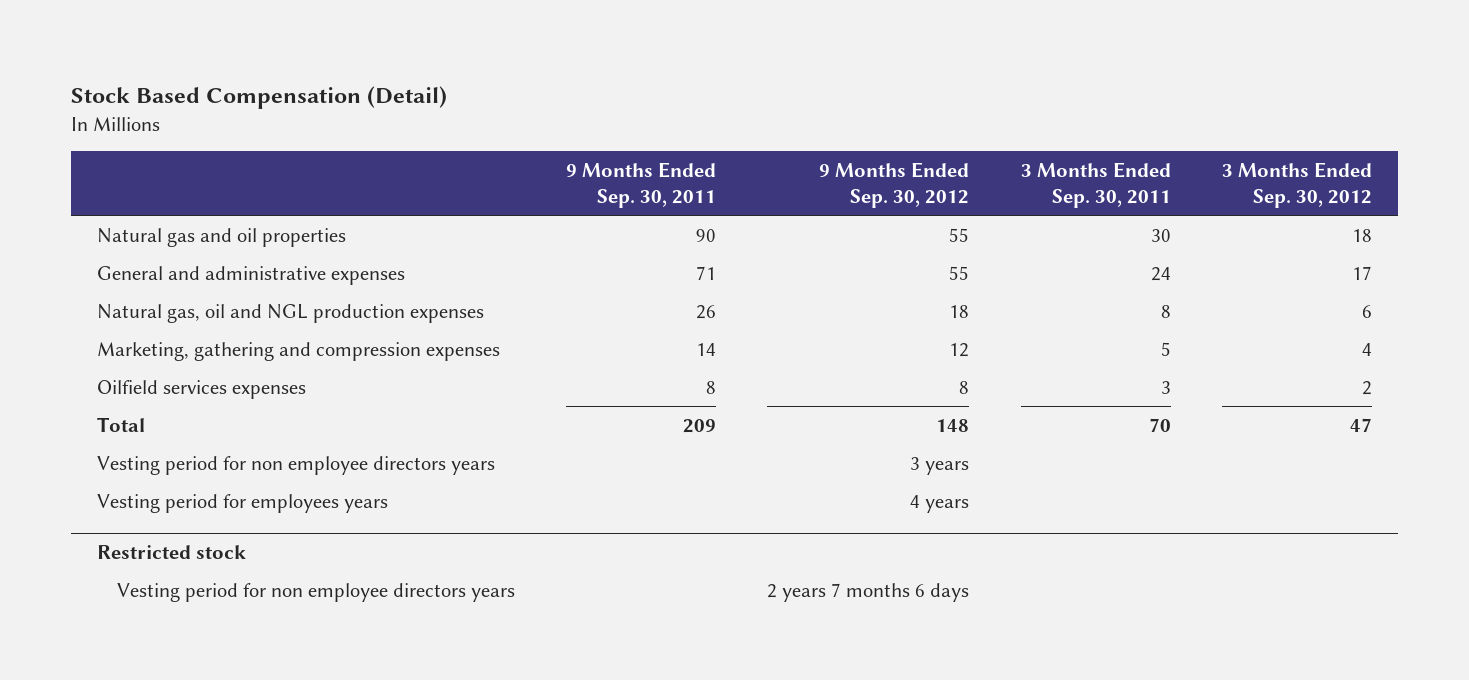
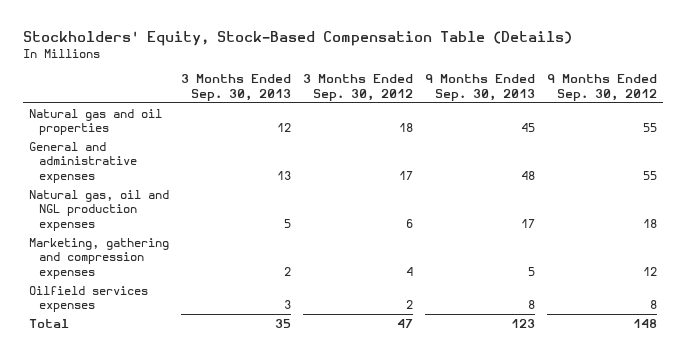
[70,85,447,109] Stock Based Compensation (Detail) -> [23,30,573,46] Stockholders' Equity, Stock-Based Compensation Table (Details)
[565,161,716,209] 9 Months Ended Sep. 30, 2011 -> none
[1020,161,1171,209] 3 Months Ended Sep. 30, 2011 -> none
none -> [181,74,292,101] 3 Months Ended Sep. 30, 2013
none -> [424,74,535,101] 9 Months Ended Sep. 30, 2013
[96,455,495,475] Vesting period for non employee directors years -> none
[96,493,388,513] Vesting period for employees years -> none
[96,544,246,559] Restricted stock -> none
[116,582,515,602] Vesting period for non employee directors years -> none

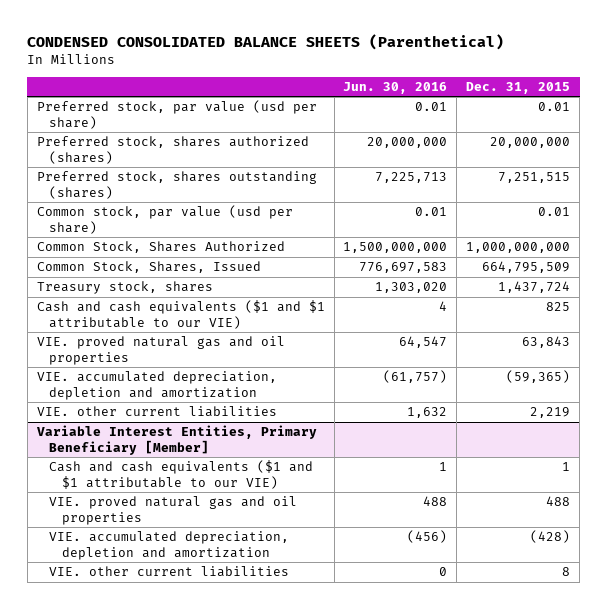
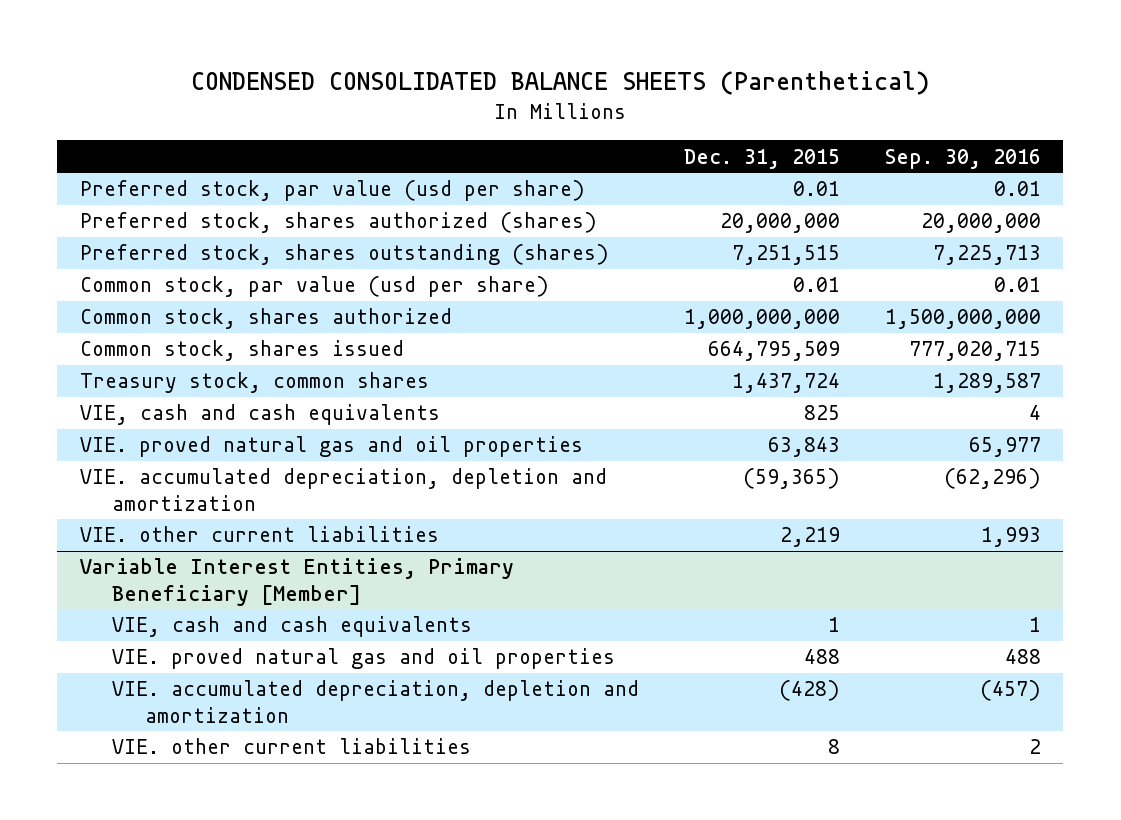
[343,82,448,95] Jun. 30, 2016 -> none
none -> [884,148,1041,169] Sep. 30, 2016
[36,241,285,254] Common Stock, Shares Authorized -> [79,308,452,330] Common stock, shares authorized
[36,261,261,274] Common Stock, Shares, Issued -> [79,340,404,362] Common stock, shares issued
[36,281,213,295] Treasury stock, shares -> [79,372,429,394] Treasury stock, common shares
[36,300,325,330] Cash and cash equivalents ($1 and $1 attributable to our VIE) -> [79,404,440,426] VIE, cash and cash equivalents
[49,460,314,490] Cash and cash equivalents ($1 and $1 attributable to our VIE) -> [112,616,473,638] VIE, cash and cash equivalents

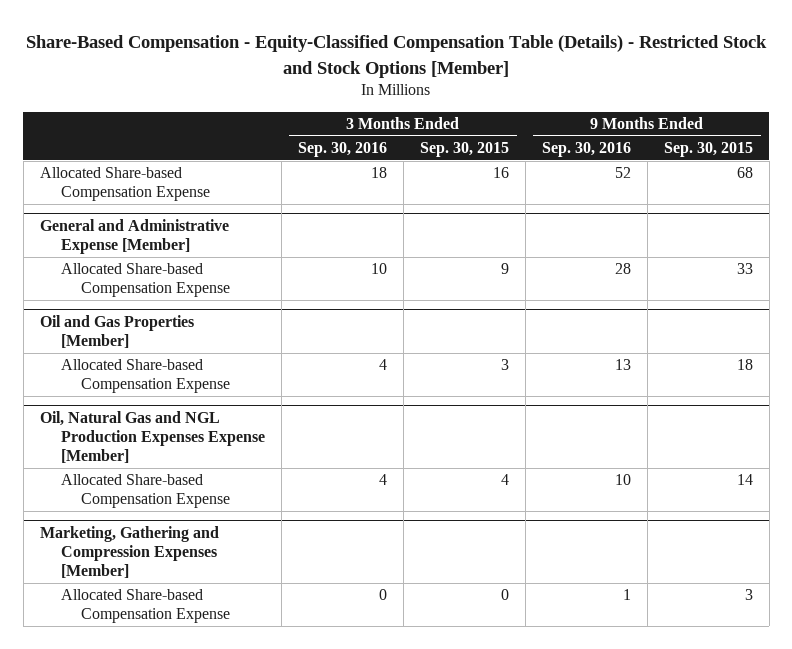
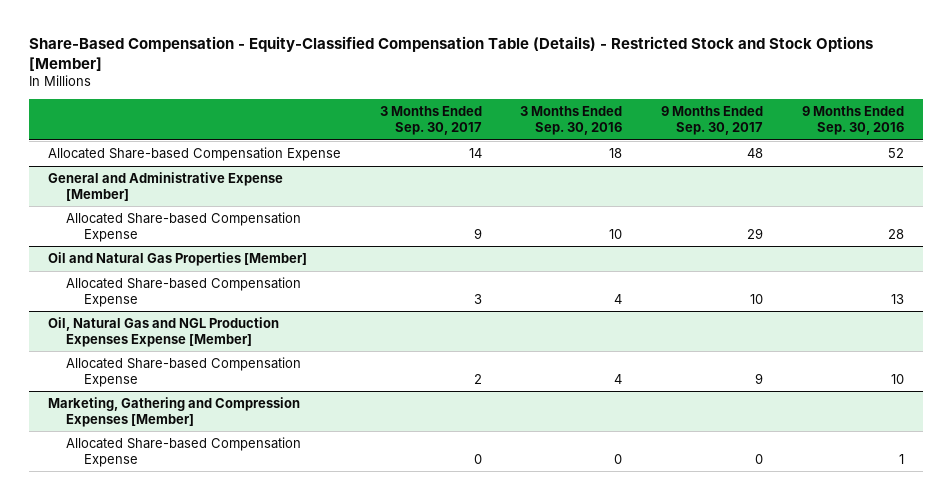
[419,141,509,157] Sep. 30, 2015 -> none
[663,141,753,157] Sep. 30, 2015 -> none
none -> [379,106,482,135] 3 Months Ended Sep. 30, 2017
none -> [661,106,764,135] 9 Months Ended Sep. 30, 2017
[39,314,194,349] Oil and Gas Properties [Member] -> [48,252,308,267] Oil and Natural Gas Properties [Member]

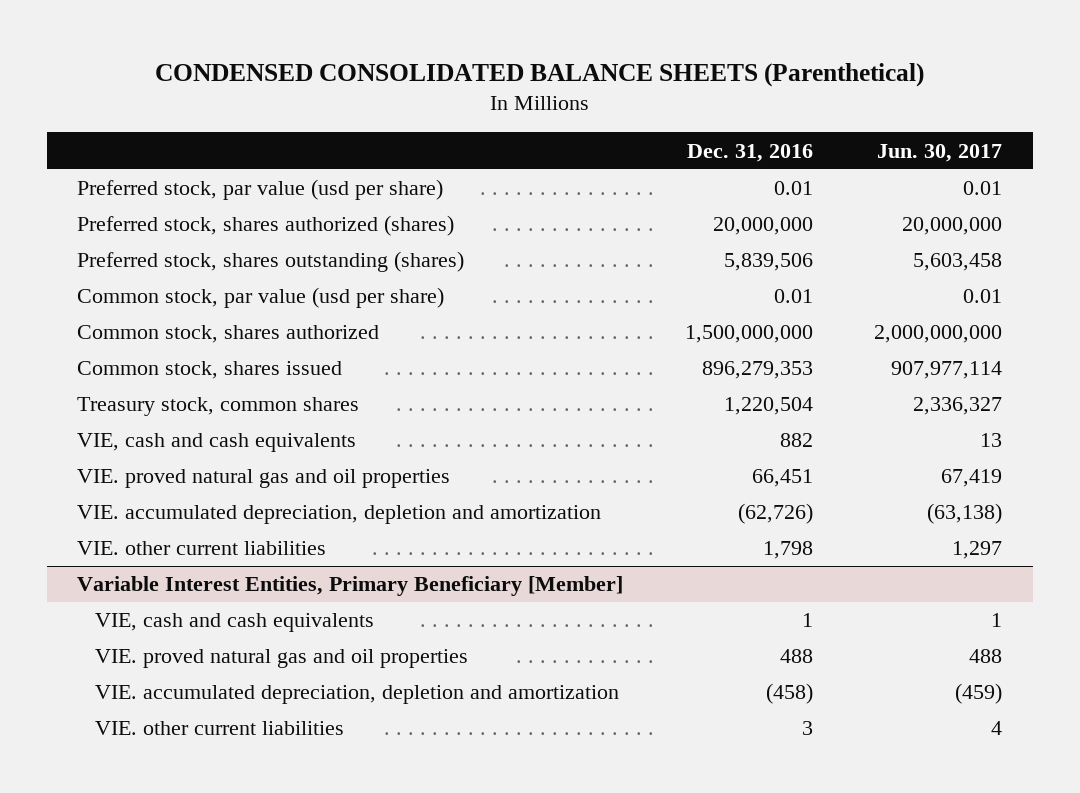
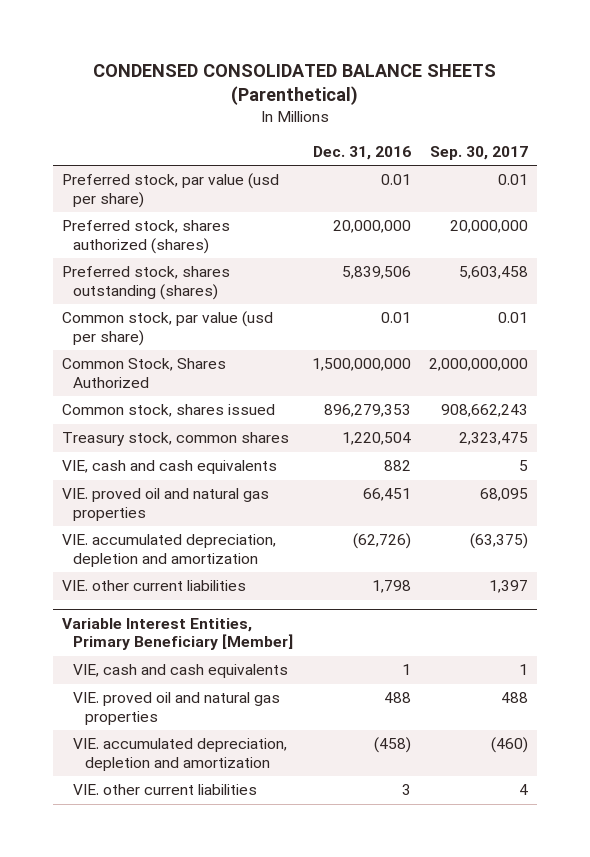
[877,143,1003,162] Jun. 30, 2017 -> none
none -> [429,145,528,160] Sep. 30, 2017
[77,325,380,344] Common stock, shares authorized -> [62,358,227,388] Common Stock, Shares Authorized
[77,469,451,489] VIE. proved natural gas and oil properties -> [62,488,270,521] VIE. proved oil and natural gas properties
[95,649,469,669] VIE. proved natural gas and oil properties -> [73,692,281,725] VIE. proved oil and natural gas properties

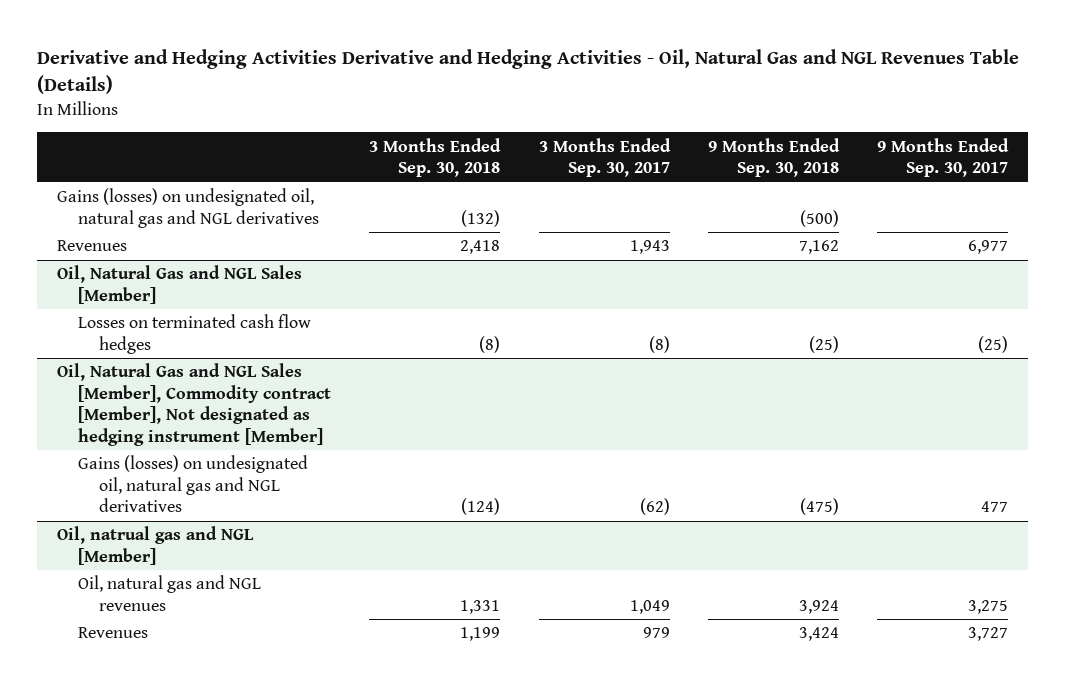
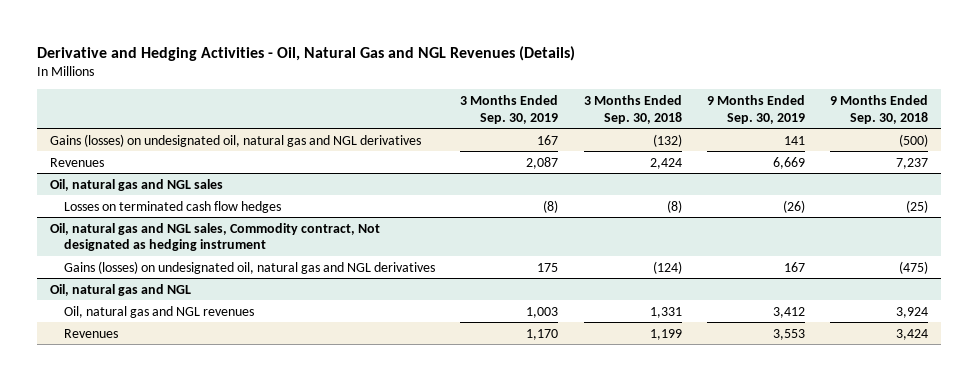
[37,49,1020,95] Derivative and Hedging Activities Derivative and Hedging Activities - Oil, Natural Gas and NGL Revenues Table (Details) -> [37,45,576,61] Derivative and Hedging Activities - Oil, Natural Gas and NGL Revenues (Details)
[538,137,671,178] 3 Months Ended Sep. 30, 2017 -> none
[877,137,1010,178] 9 Months Ended Sep. 30, 2017 -> none
none -> [460,95,559,124] 3 Months Ended Sep. 30, 2019
none -> [706,95,805,124] 9 Months Ended Sep. 30, 2019
[460,240,501,255] 2,418 -> [649,157,682,169] 2,424
[799,240,840,255] 7,162 -> [895,157,928,169] 7,237
[56,265,302,304] Oil, Natural Gas and NGL Sales [Member] -> [49,178,223,191] Oil, natural gas and NGL sales
[56,363,331,446] Oil, Natural Gas and NGL Sales [Member], Commodity contract [Member], Not designated as hedging instrument [Member] -> [49,222,380,252] Oil, natural gas and NGL sales, Commodity contract, Not designated as hedging instrument
[56,526,254,565] Oil, natrual gas and NGL [Member] -> [49,283,191,296] Oil, natural gas and NGL

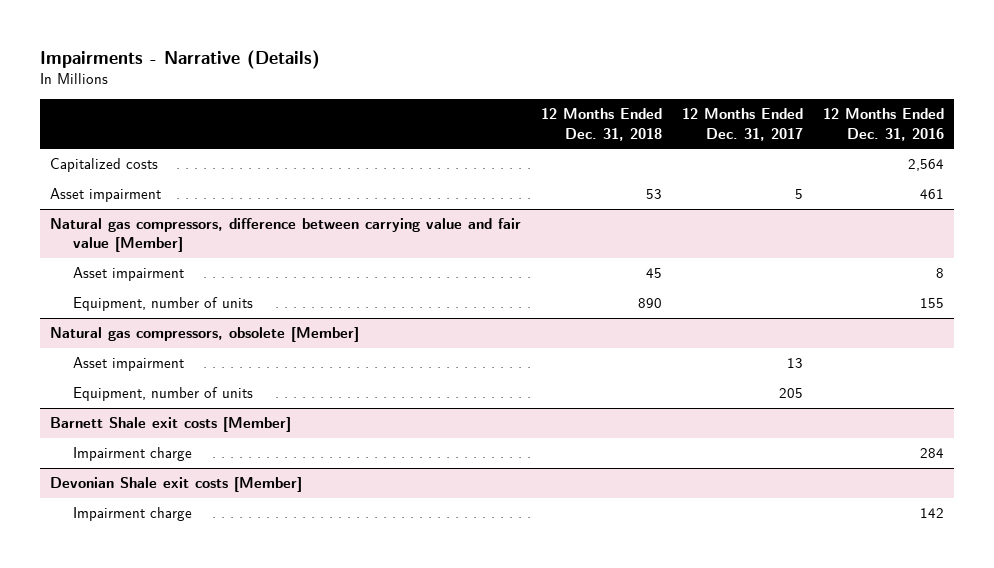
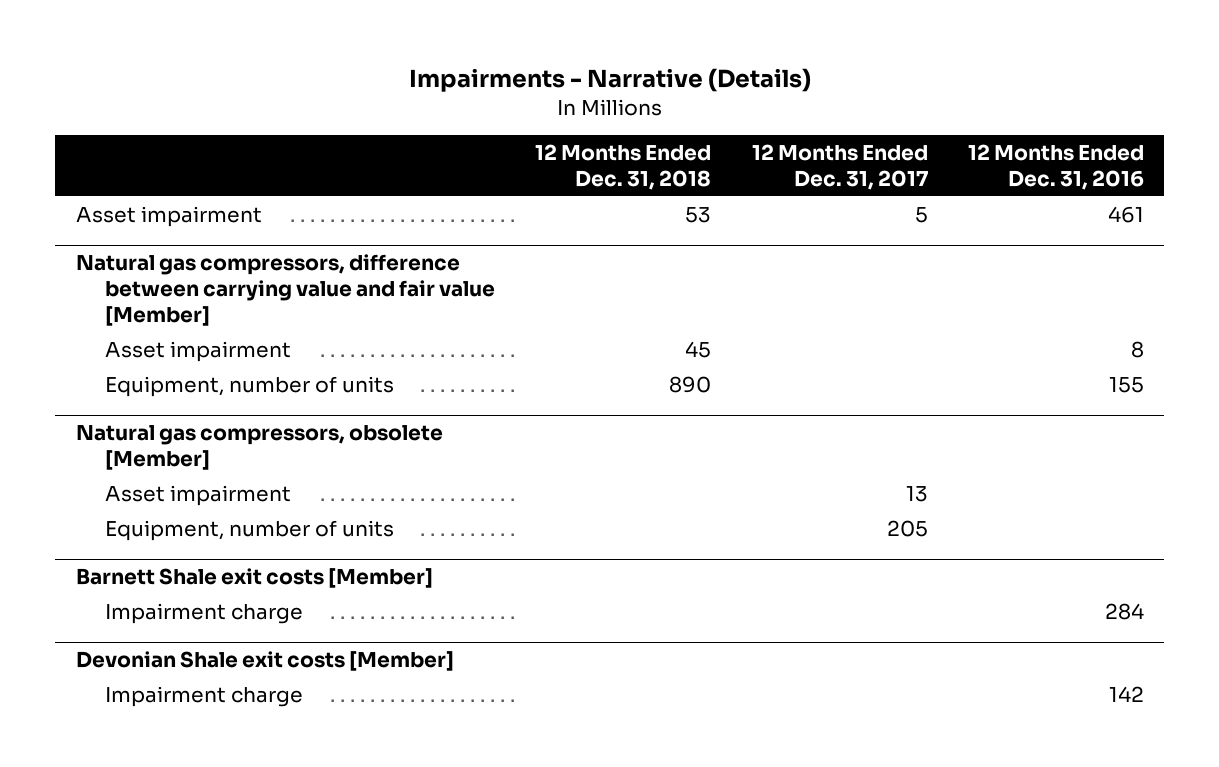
[50,158,159,173] Capitalized costs -> none

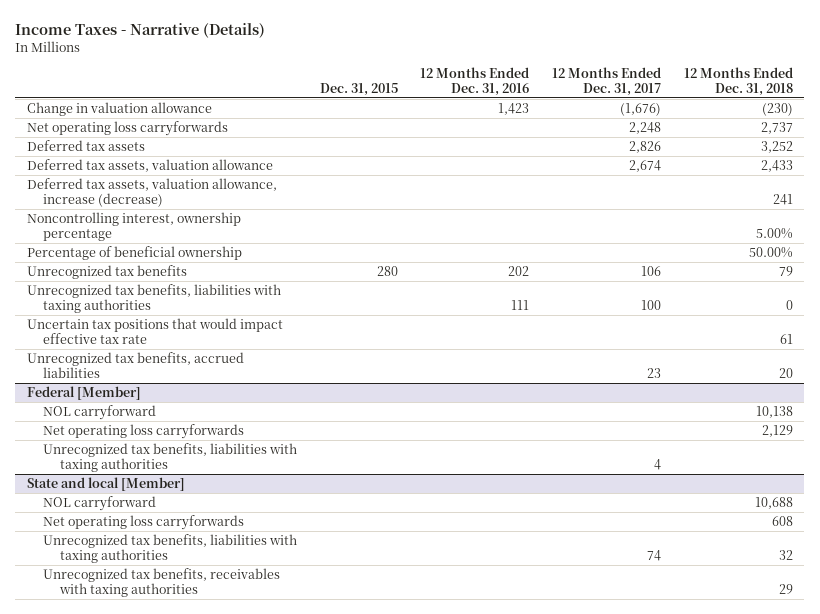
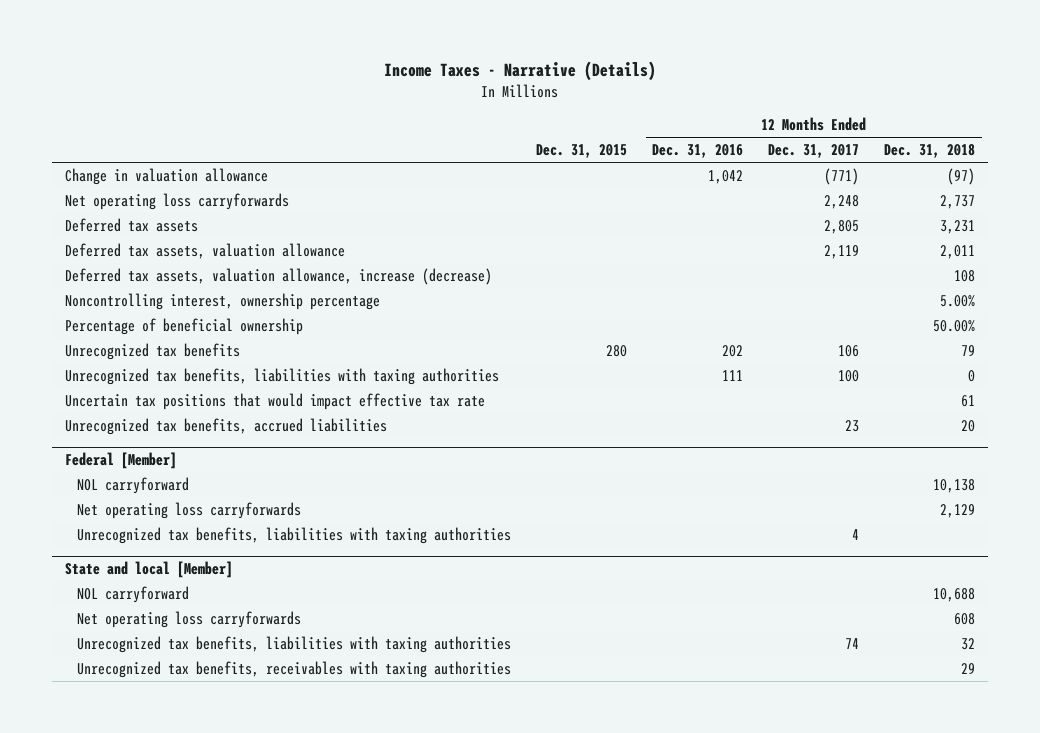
[498,102,530,115] 1,423 -> [708,169,744,184] 1,042
[620,102,662,116] (1,676) -> [824,167,860,185] (771)
[761,102,793,116] (230) -> [947,167,976,185] (97)
[629,140,662,153] 2,826 -> [824,219,860,234] 2,805
[760,140,793,153] 3,252 -> [940,219,976,234] 3,231
[629,159,662,172] 2,674 -> [824,244,860,259] 2,119
[760,159,793,172] 2,433 -> [940,244,976,259] 2,011
[772,193,793,205] 241 -> [954,269,976,282] 108

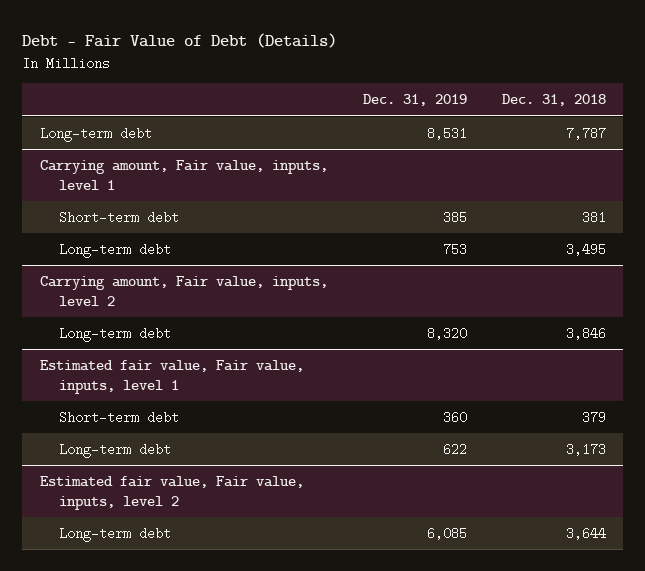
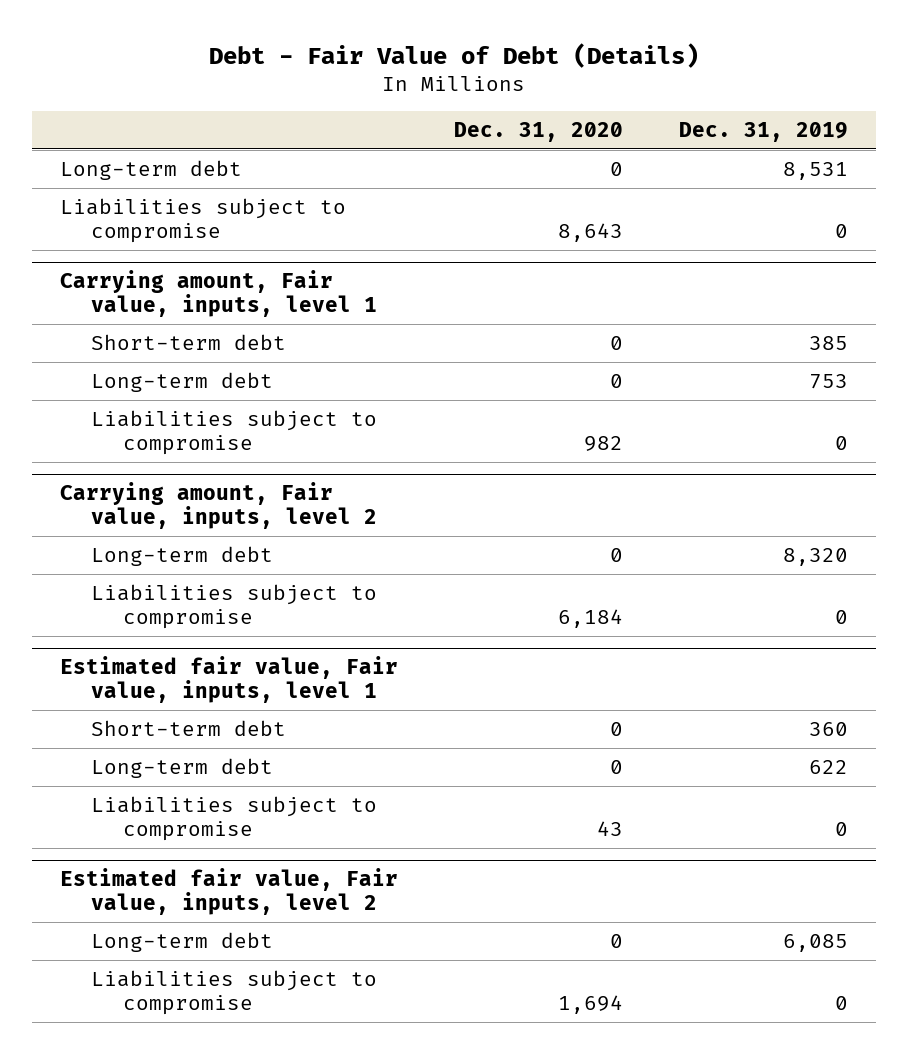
[501,94,606,107] Dec. 31, 2018 -> none
none -> [454,122,624,143] Dec. 31, 2020
none -> [59,197,346,244] Liabilities subject to compromise
none -> [91,409,378,456] Liabilities subject to compromise
none -> [91,583,378,630] Liabilities subject to compromise
none -> [91,795,378,842] Liabilities subject to compromise
none -> [91,969,378,1016] Liabilities subject to compromise

